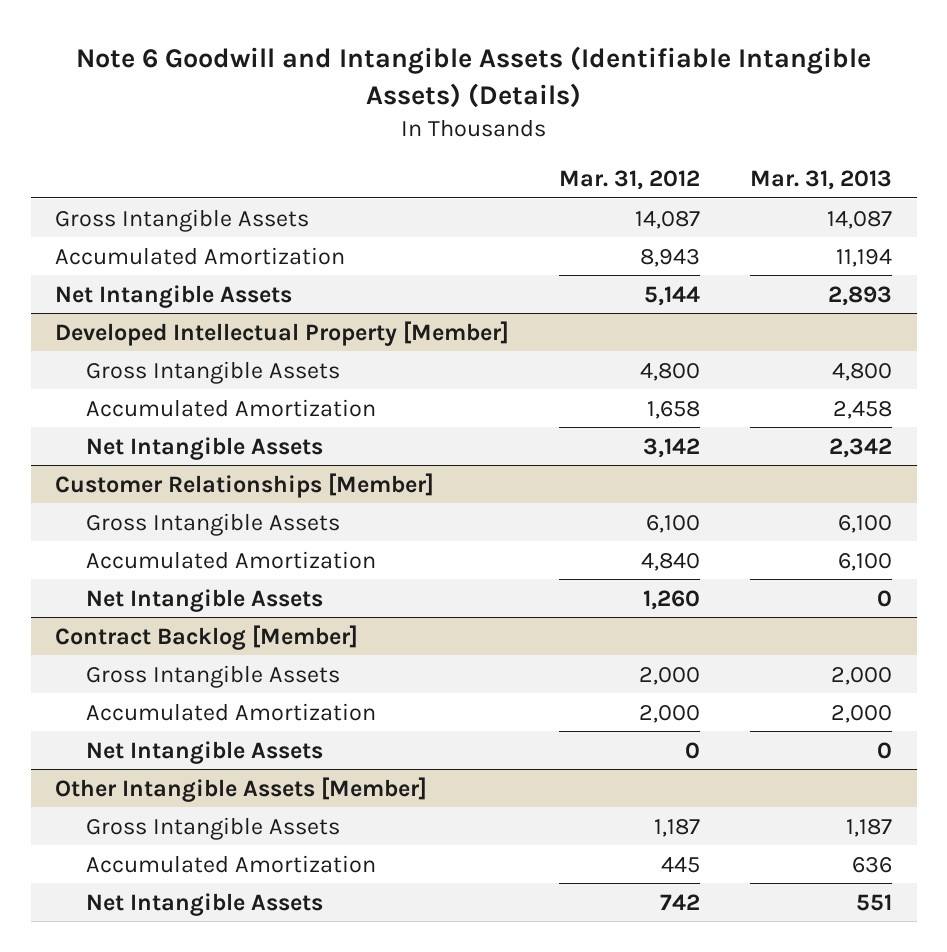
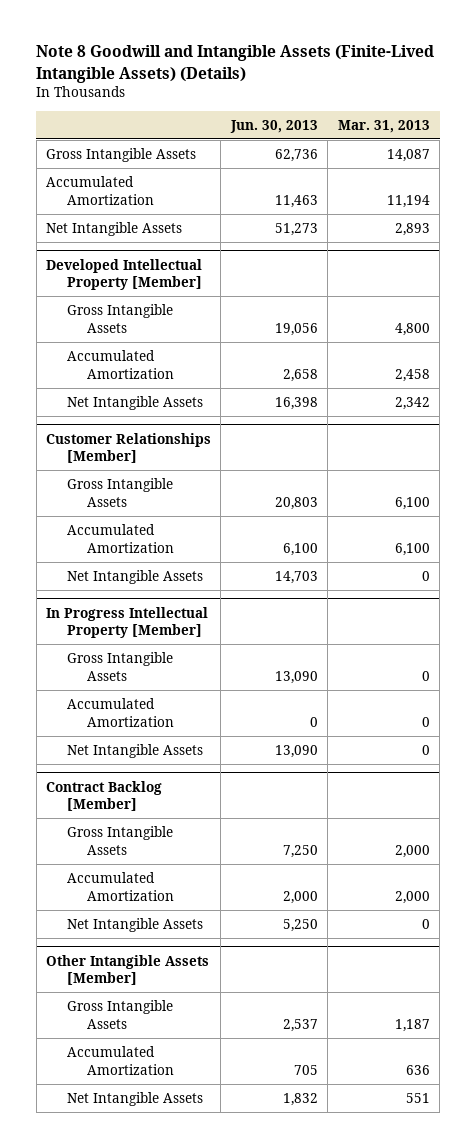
[75,46,871,108] Note 6 Goodwill and Intangible Assets (Identifiable Intangible Assets) (Details) -> [36,45,435,83] Note 8 Goodwill and Intangible Assets (Finite-Lived Intangible Assets) (Details)
[559,170,701,191] Mar. 31, 2012 -> none
none -> [229,119,318,133] Jun. 30, 2013
none -> [46,606,209,639] In Progress Intellectual Property [Member]
none -> [66,651,173,681] Gross Intangible Assets
none -> [66,697,175,727] Accumulated Amortization
none -> [66,743,203,758] Net Intangible Assets

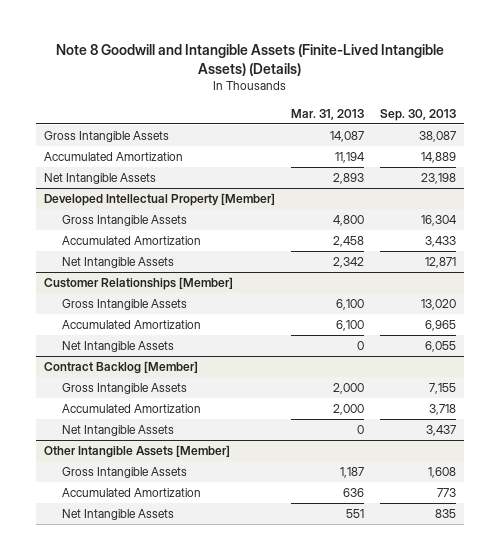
[229,119,318,133] Jun. 30, 2013 -> none
none -> [379,108,456,121] Sep. 30, 2013
[46,606,209,639] In Progress Intellectual Property [Member] -> none
[66,651,173,681] Gross Intangible Assets -> none
[66,697,175,727] Accumulated Amortization -> none
[66,743,203,758] Net Intangible Assets -> none

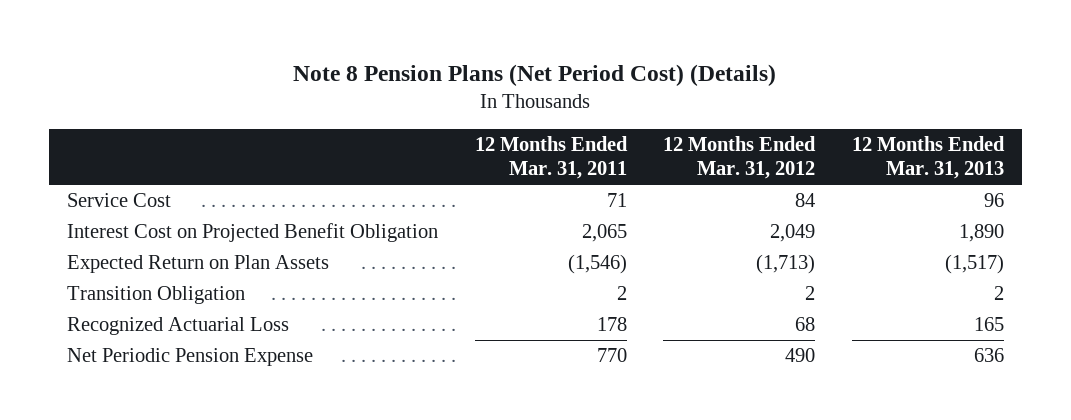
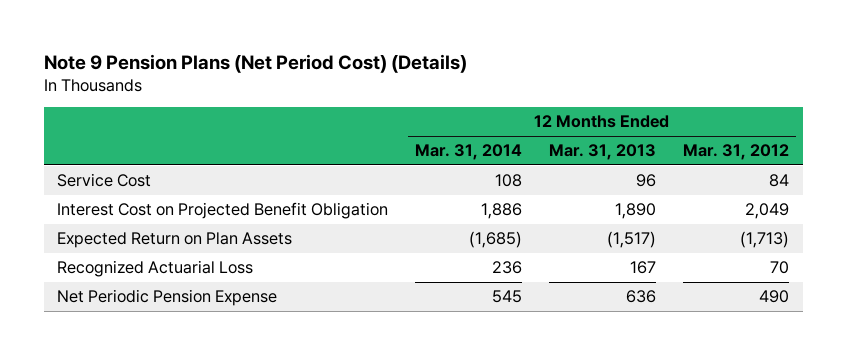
[293,63,777,86] Note 8 Pension Plans (Net Period Cost) (Details) -> [43,53,467,73] Note 9 Pension Plans (Net Period Cost) (Details)
[474,136,628,180] 12 Months Ended Mar. 31, 2011 -> none
none -> [415,144,523,161] Mar. 31, 2014
[67,286,246,305] Transition Obligation -> none
[795,317,816,332] 68 -> [770,261,790,275] 70
[973,317,1004,332] 165 -> [630,261,657,275] 167

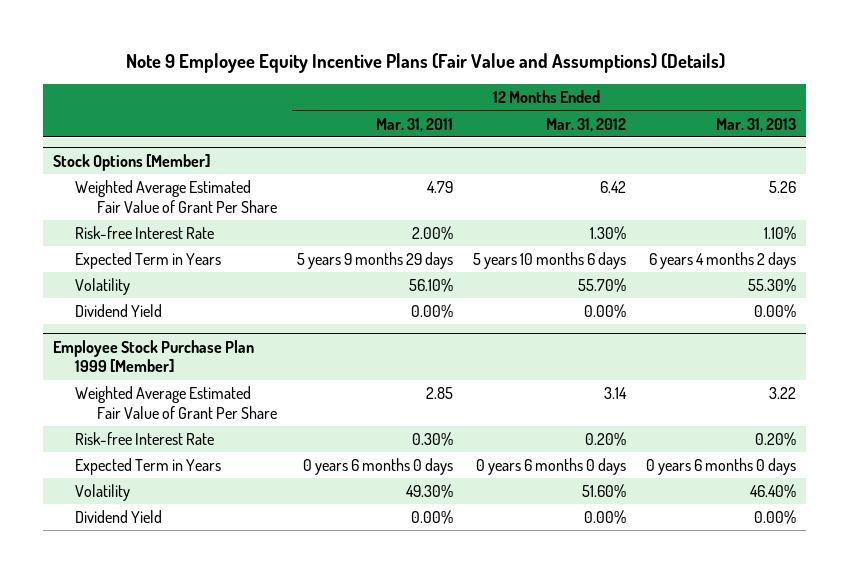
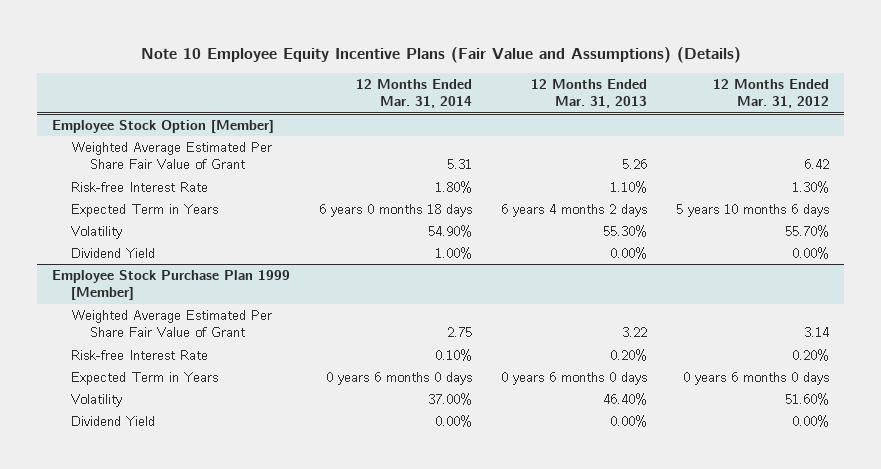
[125,53,725,74] Note 9 Employee Equity Incentive Plans (Fair Value and Assumptions) (Details) -> [140,46,741,63] Note 10 Employee Equity Incentive Plans (Fair Value and Assumptions) (Details)
[376,117,454,132] Mar. 31, 2011 -> none
none -> [355,78,472,109] 12 Months Ended Mar. 31, 2014
[52,153,210,171] Stock Options [Member] -> [51,119,274,133] Employee Stock Option [Member]
[75,180,278,213] Weighted Average Estimated Fair Value of Grant Per Share -> [70,141,272,170] Weighted Average Estimated Per Share Fair Value of Grant
[75,386,278,419] Weighted Average Estimated Fair Value of Grant Per Share -> [70,309,272,338] Weighted Average Estimated Per Share Fair Value of Grant

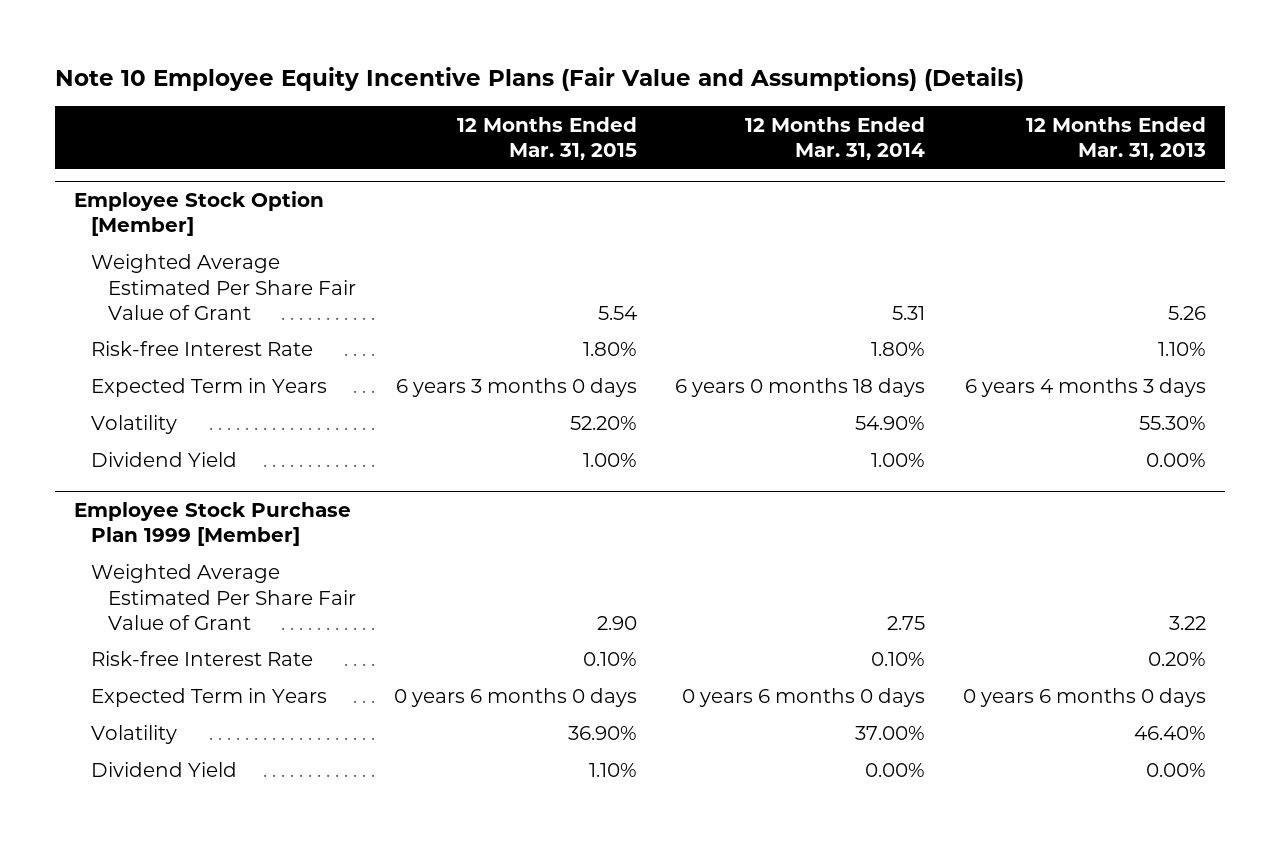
[713,78,830,109] 12 Months Ended Mar. 31, 2012 -> none
none -> [456,116,637,160] 12 Months Ended Mar. 31, 2015
[501,203,648,217] 6 years 4 months 2 days -> [965,378,1207,398] 6 years 4 months 3 days

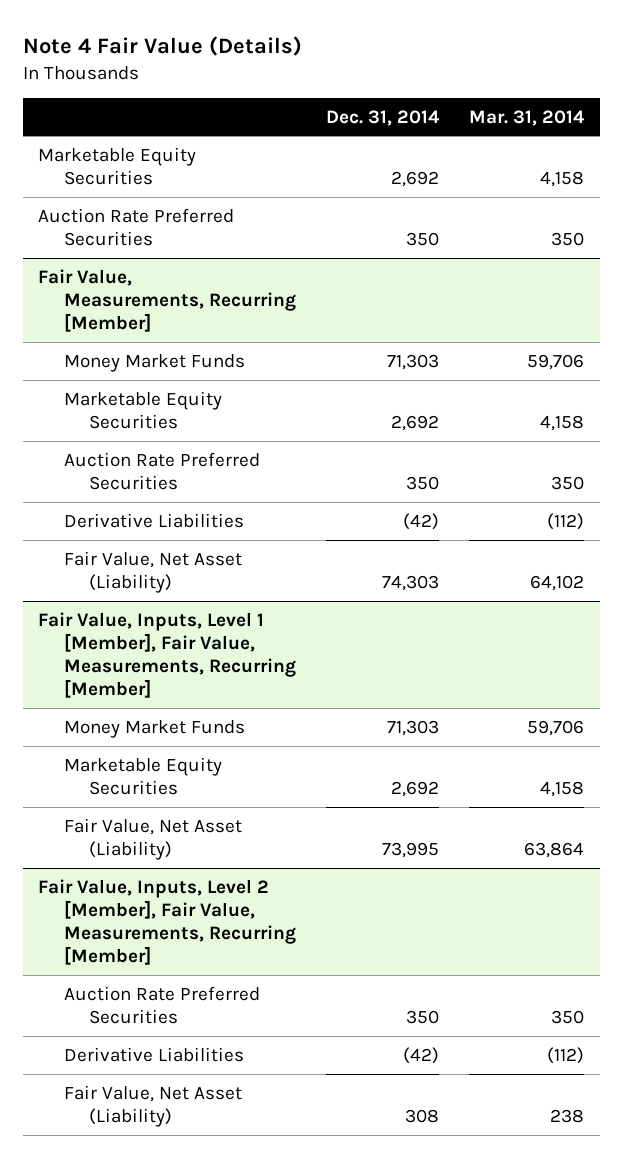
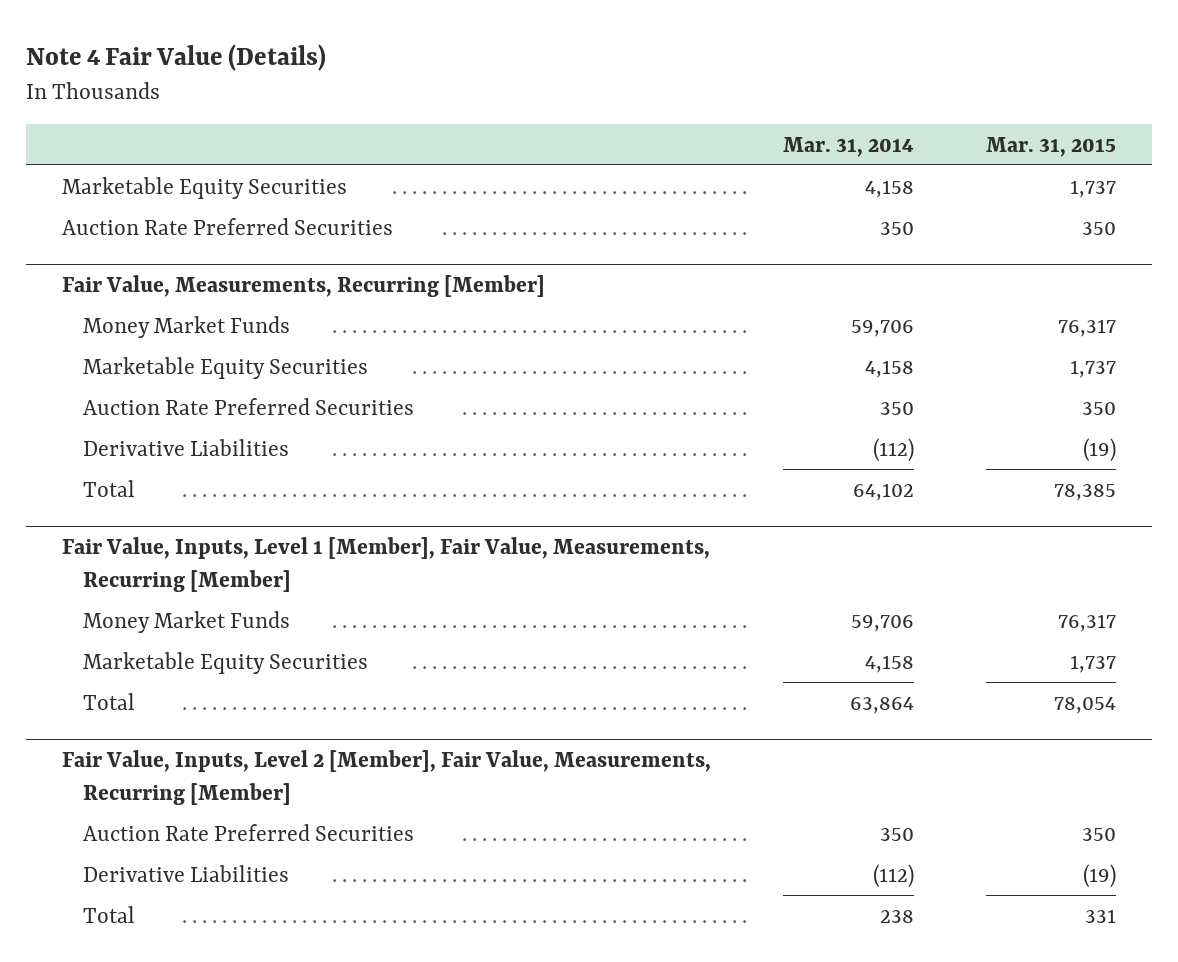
[325,109,440,126] Dec. 31, 2014 -> none
none -> [986,136,1117,157] Mar. 31, 2015
[63,550,242,593] Fair Value, Net Asset (Liability) -> [82,479,135,497] Total
[63,817,242,860] Fair Value, Net Asset (Liability) -> [82,692,135,710] Total
[63,1084,242,1127] Fair Value, Net Asset (Liability) -> [82,905,135,923] Total

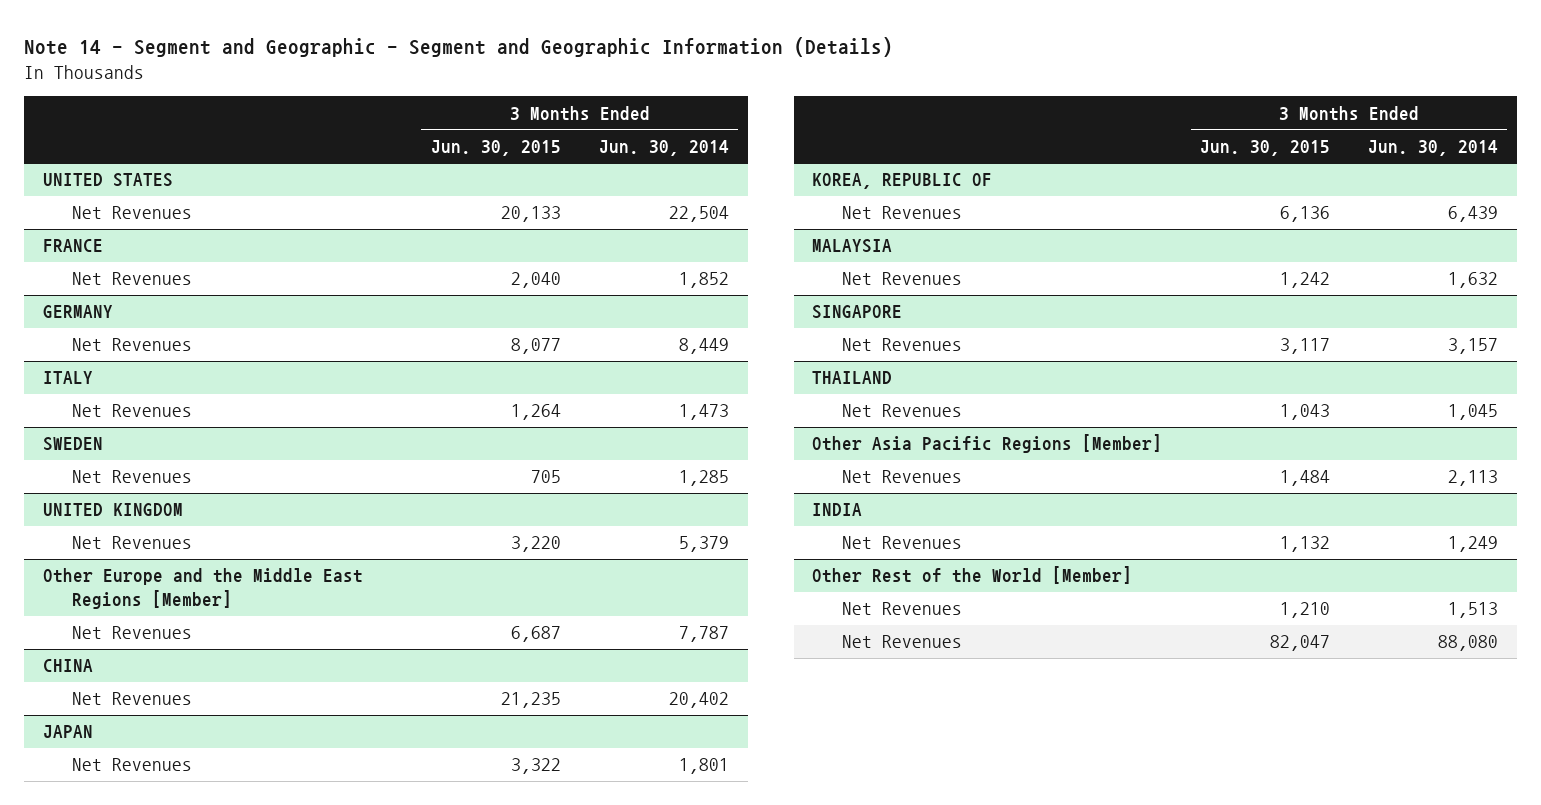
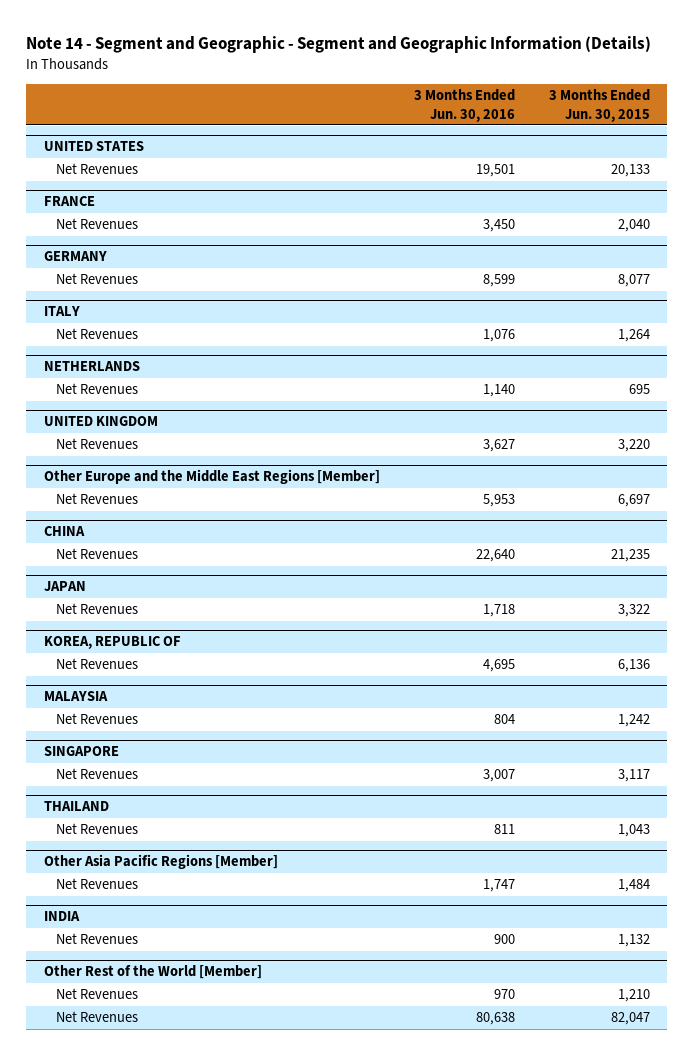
[598,139,729,156] Jun. 30, 2014 -> none
none -> [413,89,515,122] 3 Months Ended Jun. 30, 2016
[43,437,104,452] SWEDEN -> none
none -> [43,361,140,372] NETHERLANDS
[530,470,561,484] 705 -> [629,384,651,395] 695
[510,626,561,643] 6,687 -> [618,494,651,508] 6,697

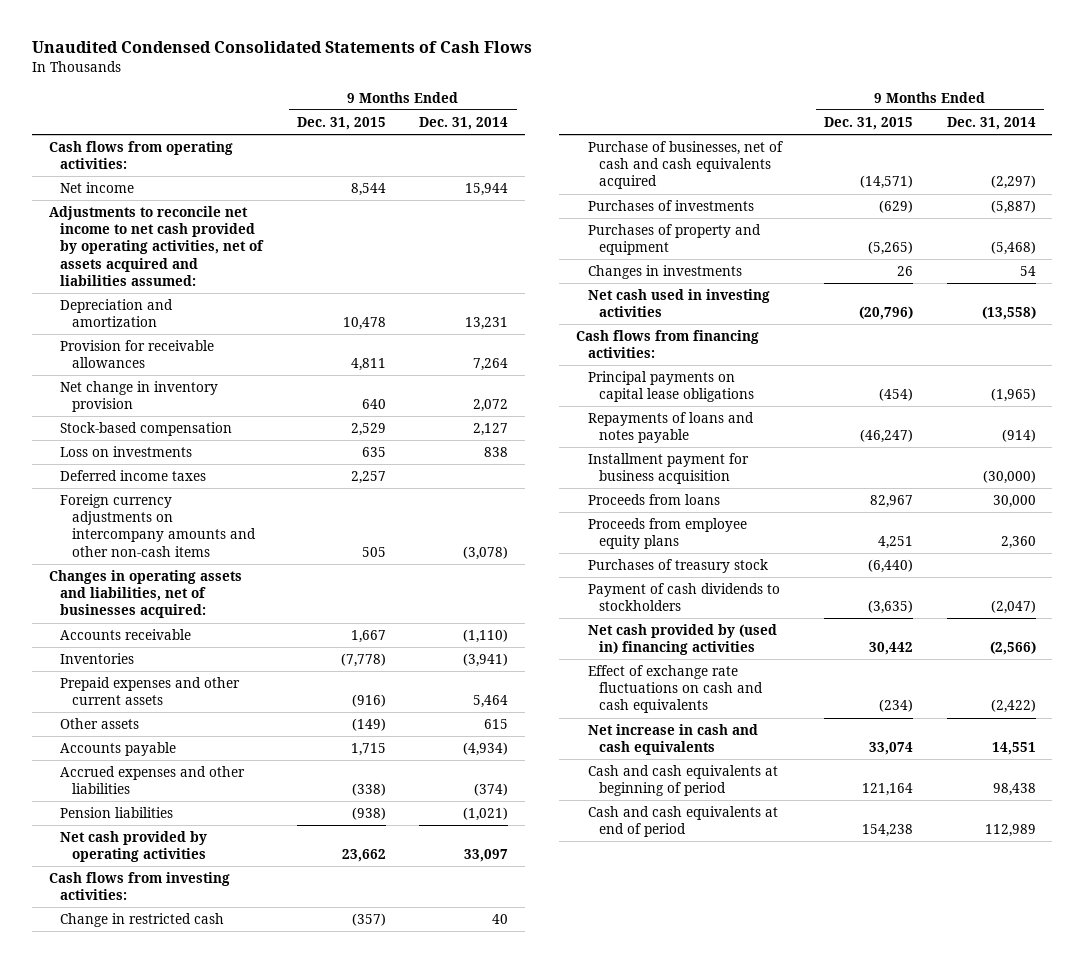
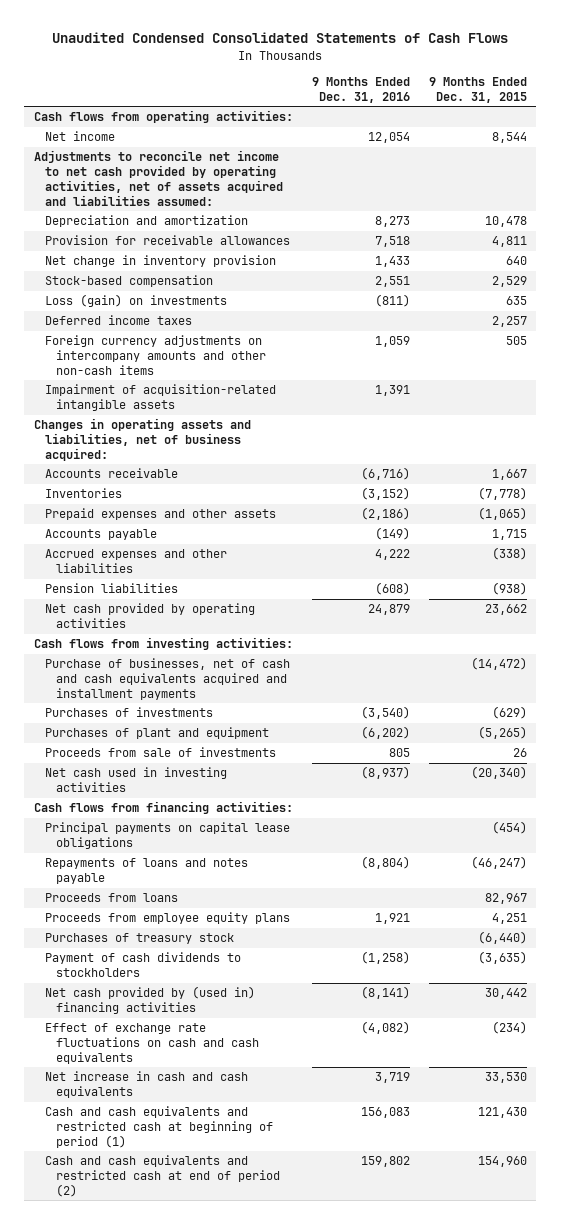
[419,117,509,131] Dec. 31, 2014 -> none
none -> [311,76,410,103] 9 Months Ended Dec. 31, 2016
[60,446,193,458] Loss on investments -> [44,294,227,308] Loss (gain) on investments
none -> [44,384,276,412] Impairment of acquisition-related intangible assets
[48,570,242,619] Changes in operating assets and liabilities, net of businesses acquired: -> [33,418,251,462] Changes in operating assets and liabilities, net of business acquired:
[60,718,140,730] Other assets -> none
[60,677,241,706] Prepaid expenses and other current assets -> [44,508,276,521] Prepaid expenses and other assets
[351,694,386,708] (916) -> [477,507,527,521] (1,065)
[60,913,225,928] Change in restricted cash -> none
[587,141,783,190] Purchase of businesses, net of cash and cash equivalents acquired -> [44,658,290,701] Purchase of businesses, net of cash and cash equivalents acquired and installment payments
[860,175,914,190] (14,571) -> [470,657,527,671] (14,472)
[587,265,742,280] Changes in investments -> none
[587,224,761,256] Purchases of property and equipment -> [44,727,269,740] Purchases of plant and equipment
none -> [44,747,276,758] Proceeds from sale of investments
[859,306,914,321] (20,796) -> [470,766,527,780] (20,340)
[587,453,749,485] Installment payment for business acquisition -> none
[869,742,914,756] 33,074 -> [484,1072,527,1084] 33,530
[587,765,778,797] Cash and cash equivalents at beginning of period -> [44,1106,273,1149] Cash and cash equivalents and restricted cash at beginning of period (1)
[862,783,914,797] 121,164 -> [477,1107,527,1119] 121,430
[587,806,778,838] Cash and cash equivalents at end of period -> [44,1155,280,1198] Cash and cash equivalents and restricted cash at end of period (2)
[862,824,914,838] 154,238 -> [477,1156,527,1168] 154,960

